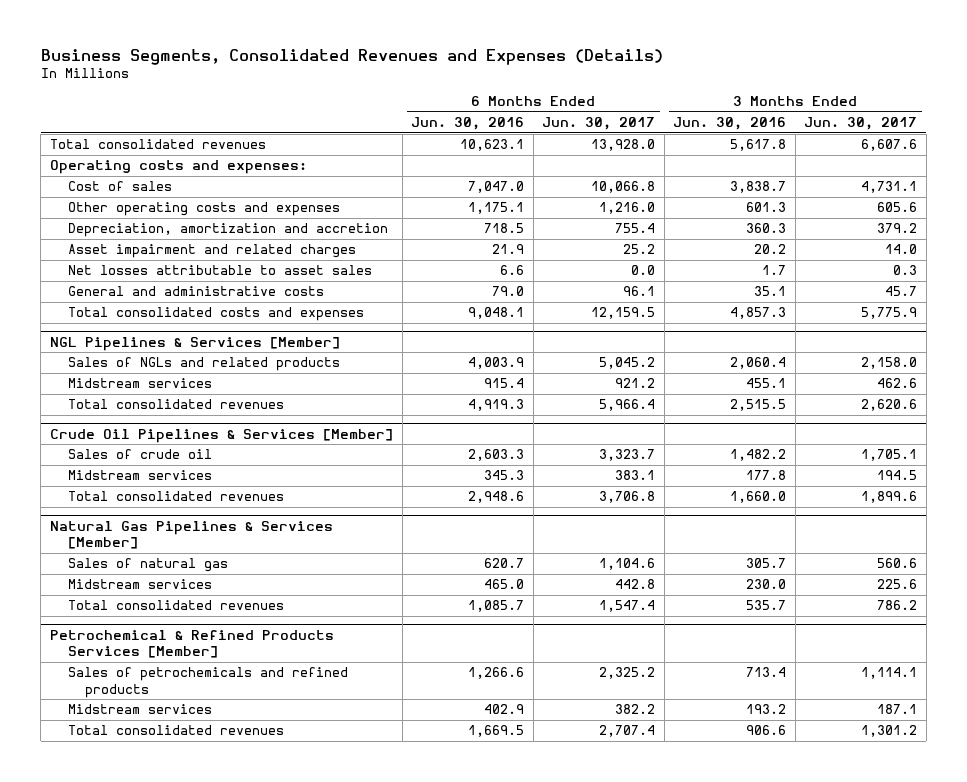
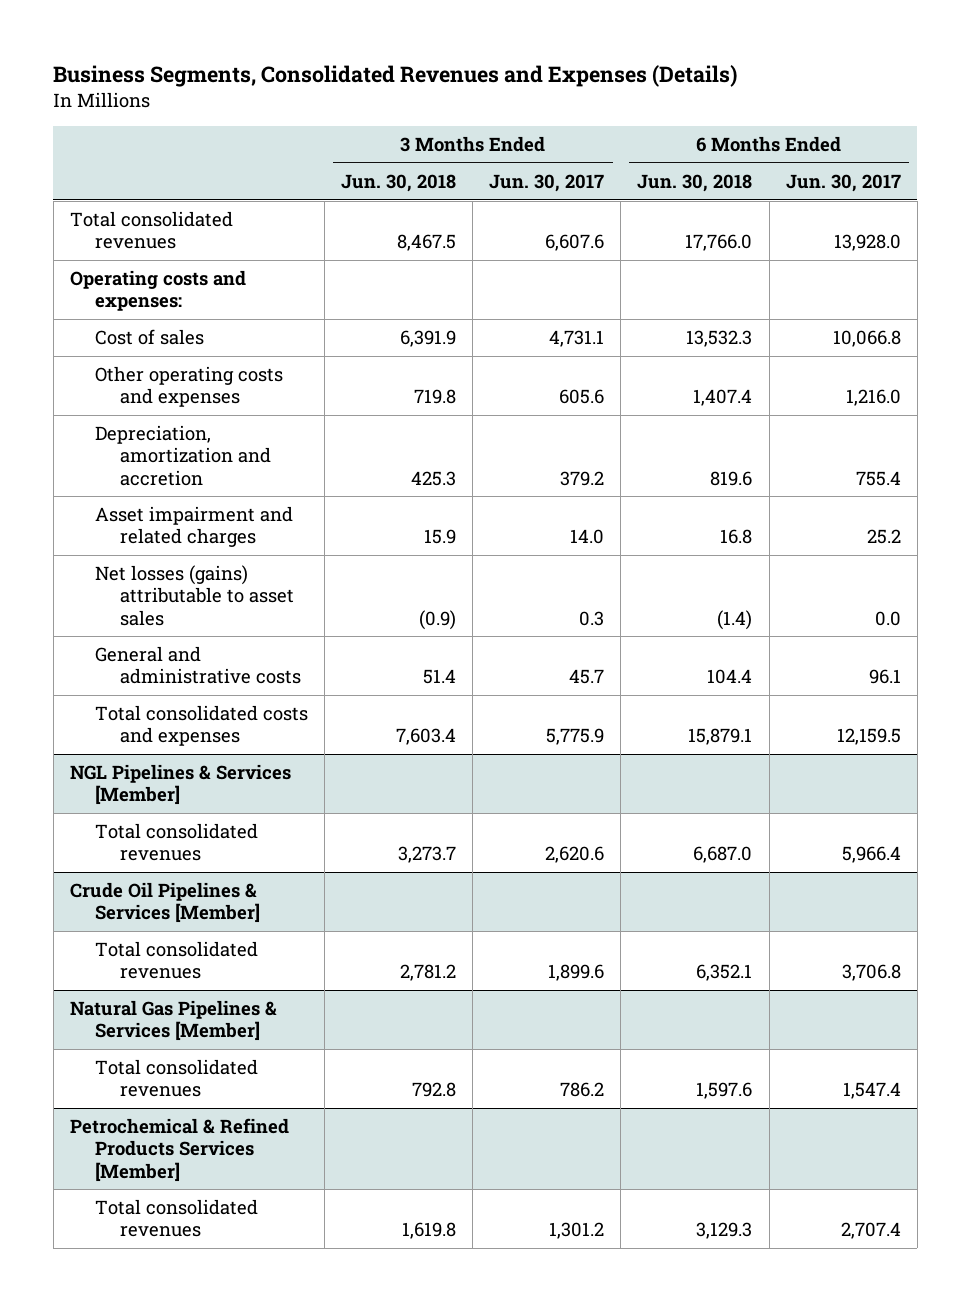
[411,117,525,131] Jun. 30, 2016 -> none
[673,117,787,131] Jun. 30, 2016 -> none
none -> [340,173,456,192] Jun. 30, 2018
none -> [637,173,753,192] Jun. 30, 2018
[67,265,372,276] Net losses attributable to asset sales -> [94,565,294,626] Net losses (gains) attributable to asset sales
[67,357,340,372] Sales of NGLs and related products -> none
[67,378,212,389] Midstream services -> none
[67,449,212,460] Sales of crude oil -> none
[67,470,212,481] Midstream services -> none
[67,558,228,573] Sales of natural gas -> none
[67,579,212,590] Midstream services -> none
[67,667,348,698] Sales of petrochemicals and refined products -> none
[67,704,212,715] Midstream services -> none

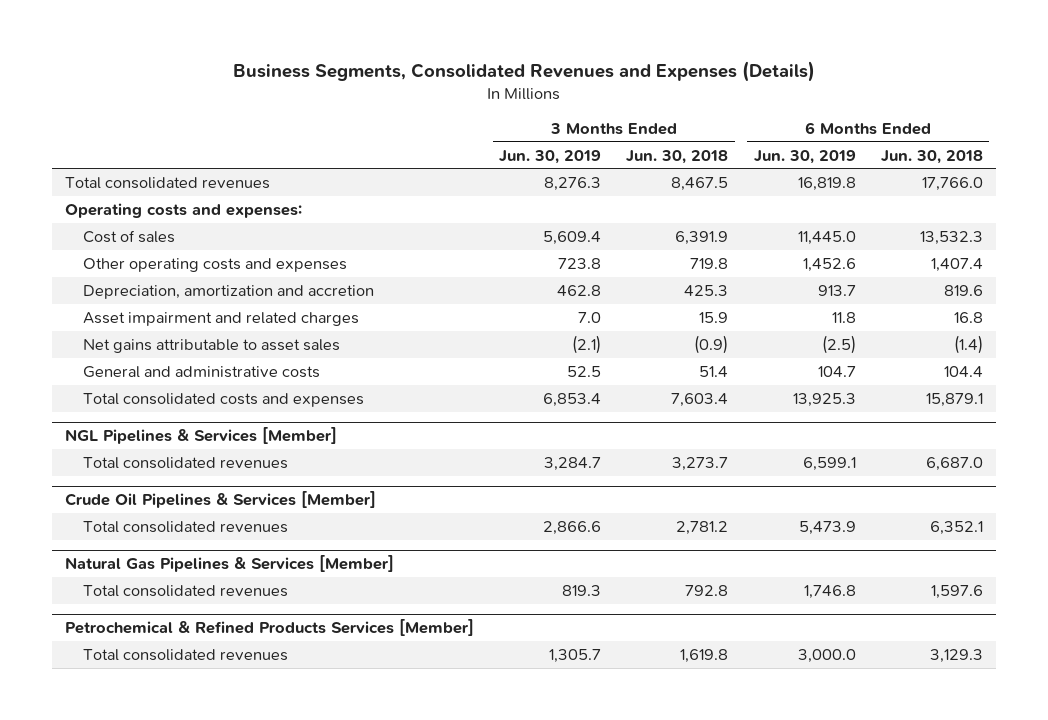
[489,173,605,192] Jun. 30, 2017 -> none
[785,173,901,192] Jun. 30, 2017 -> none
none -> [498,149,601,164] Jun. 30, 2019
none -> [753,149,856,164] Jun. 30, 2019
[94,565,294,626] Net losses (gains) attributable to asset sales -> [83,338,341,353] Net gains attributable to asset sales

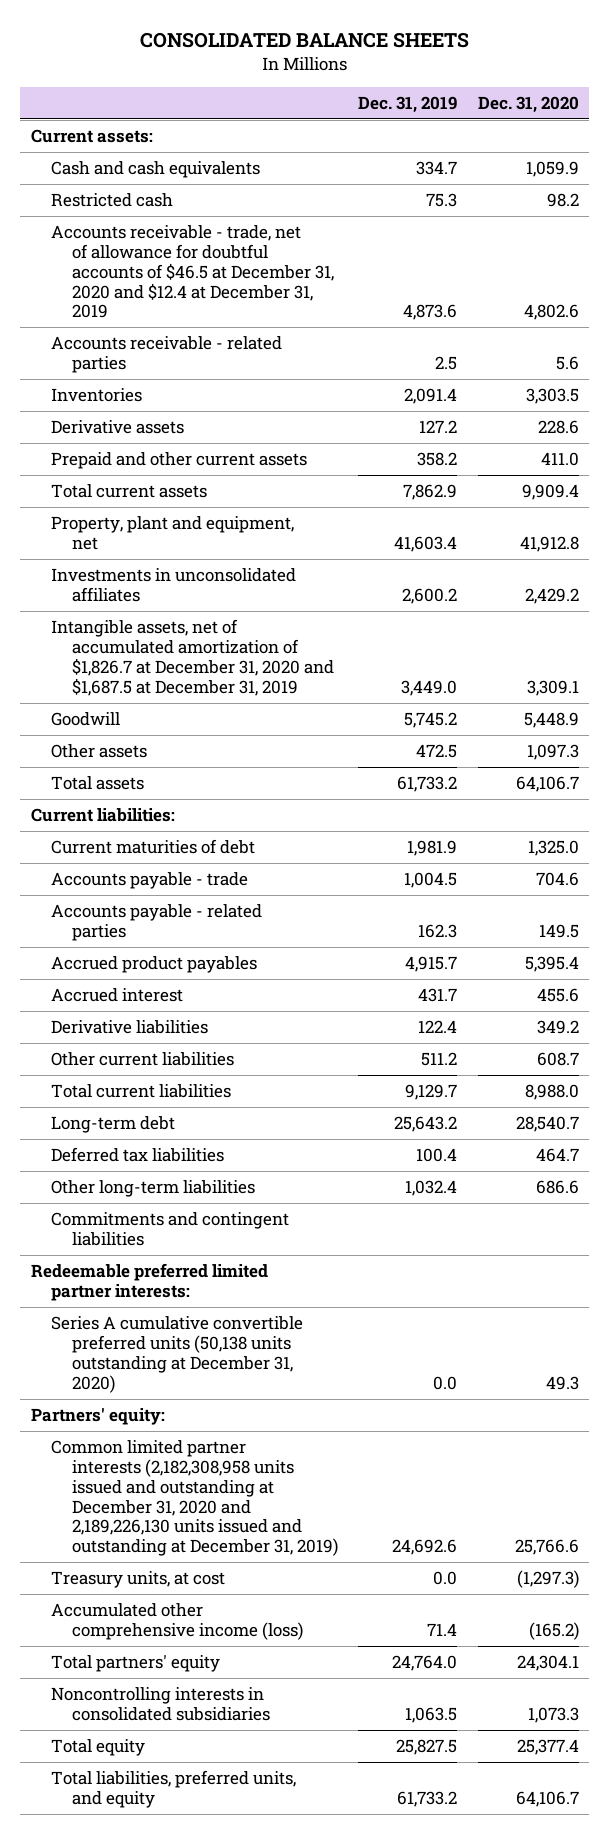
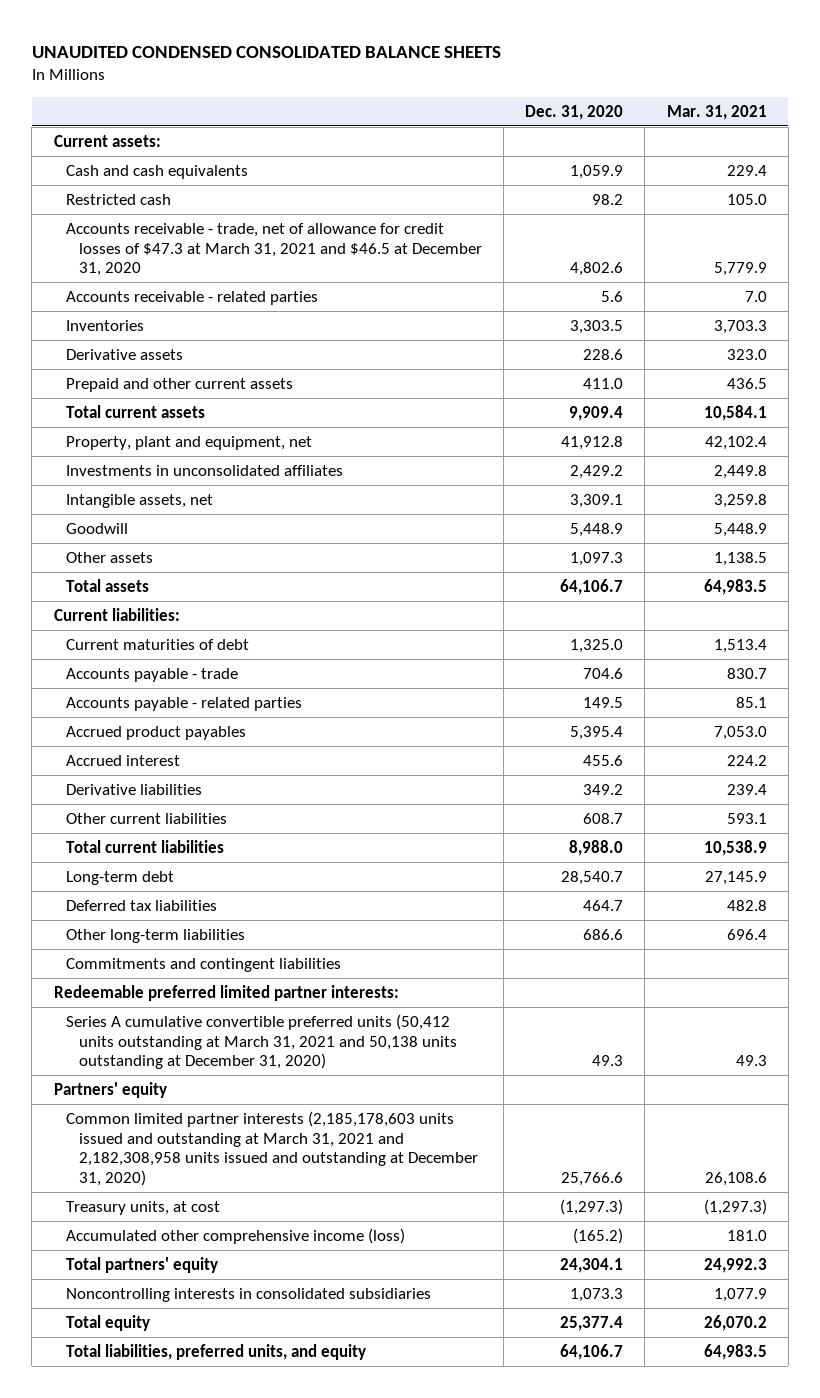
[139,31,469,48] CONSOLIDATED BALANCE SHEETS -> [31,45,501,58] UNAUDITED CONDENSED CONSOLIDATED BALANCE SHEETS
[358,95,458,113] Dec. 31, 2019 -> none
none -> [666,104,767,120] Mar. 31, 2021
[51,225,334,319] Accounts receivable - trade, net of allowance for doubtful accounts of $46.5 at December 31, 2020 and $12.4 at December 31, 2019 -> [66,222,483,277] Accounts receivable - trade, net of allowance for credit losses of $47.3 at March 31, 2021 and $46.5 at December 31, 2020
[51,619,334,696] Intangible assets, net of accumulated amortization of $1,826.7 at December 31, 2020 and $1,687.5 at December 31, 2019 -> [66,493,214,508] Intangible assets, net
[51,1316,304,1393] Series A cumulative convertible preferred units (50,138 units outstanding at December 31, 2020) -> [66,1013,458,1070] Series A cumulative convertible preferred units (50,412 units outstanding at March 31, 2021 and 50,138 units outstanding at December 31, 2020)
[30,1408,165,1426] Partners' equity: -> [53,1081,167,1098] Partners' equity
[51,1440,338,1557] Common limited partner interests (2,182,308,958 units issued and outstanding at December 31, 2020 and 2,189,226,130 units issued and outstanding at December 31, 2019) -> [66,1110,479,1186] Common limited partner interests (2,185,178,603 units issued and outstanding at March 31, 2021 and 2,182,308,958 units issued and outstanding at December 31, 2020)

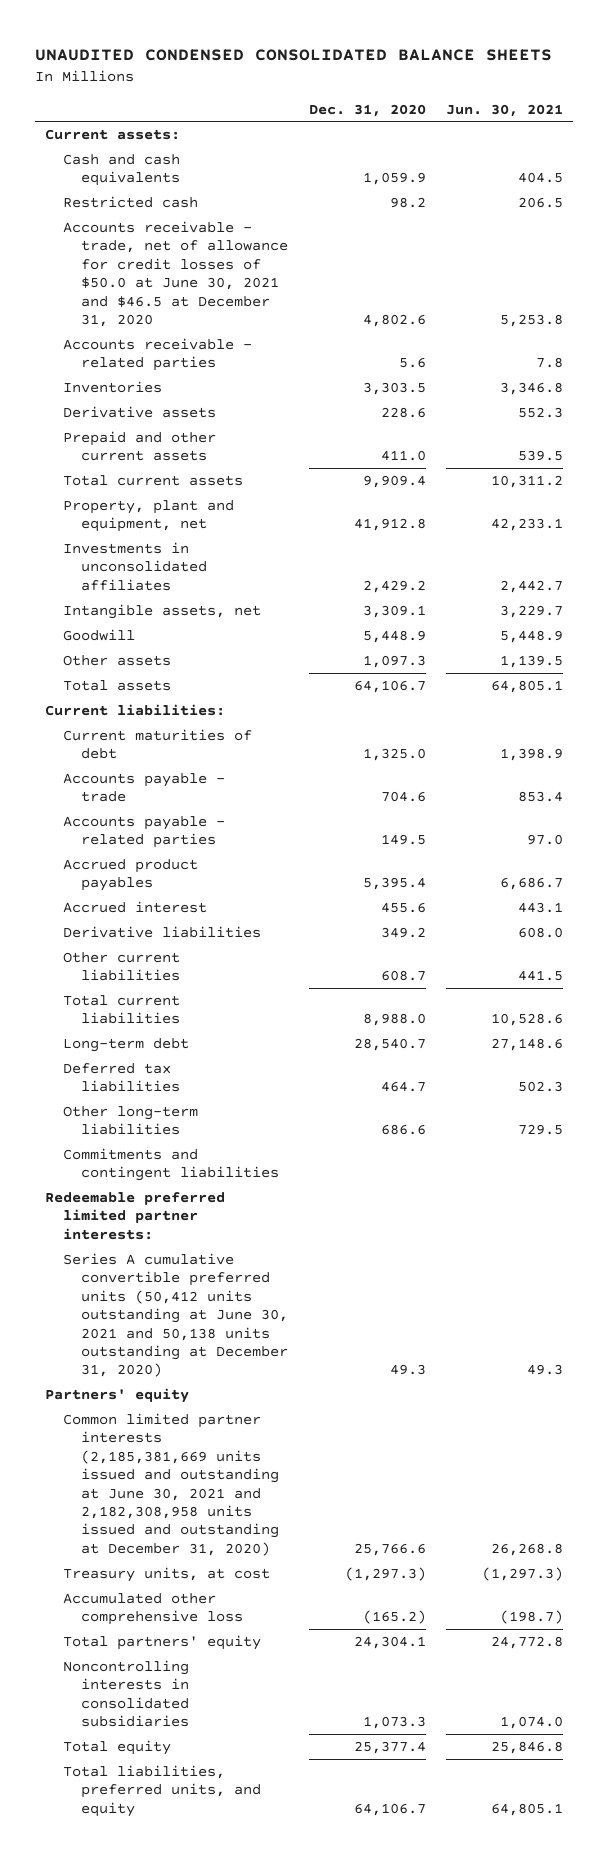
[666,104,767,120] Mar. 31, 2021 -> none
none -> [445,103,563,117] Jun. 30, 2021
[66,222,483,277] Accounts receivable - trade, net of allowance for credit losses of $47.3 at March 31, 2021 and $46.5 at December 31, 2020 -> [63,220,289,328] Accounts receivable - trade, net of allowance for credit losses of $50.0 at June 30, 2021 and $46.5 at December 31, 2020
[66,1013,458,1070] Series A cumulative convertible preferred units (50,412 units outstanding at March 31, 2021 and 50,138 units outstanding at December 31, 2020) -> [63,1252,289,1378] Series A cumulative convertible preferred units (50,412 units outstanding at June 30, 2021 and 50,138 units outstanding at December 31, 2020)
[66,1110,479,1186] Common limited partner interests (2,185,178,603 units issued and outstanding at March 31, 2021 and 2,182,308,958 units issued and outstanding at December 31, 2020) -> [63,1412,280,1556] Common limited partner interests (2,185,381,669 units issued and outstanding at June 30, 2021 and 2,182,308,958 units issued and outstanding at December 31, 2020)
[66,1227,406,1244] Accumulated other comprehensive income (loss) -> [63,1592,244,1626] Accumulated other comprehensive loss

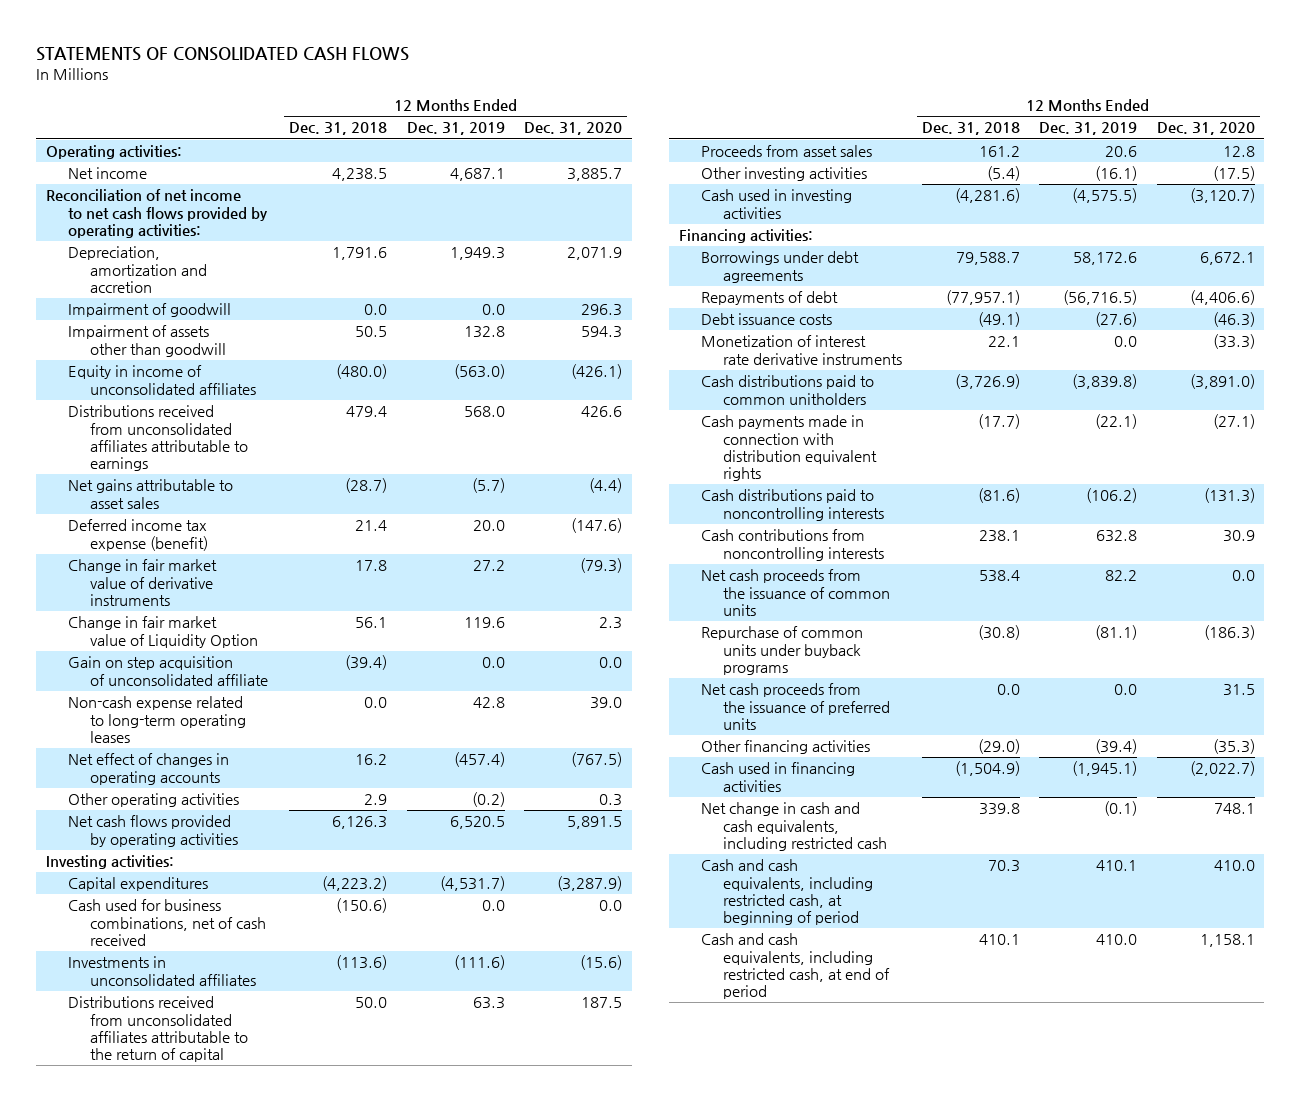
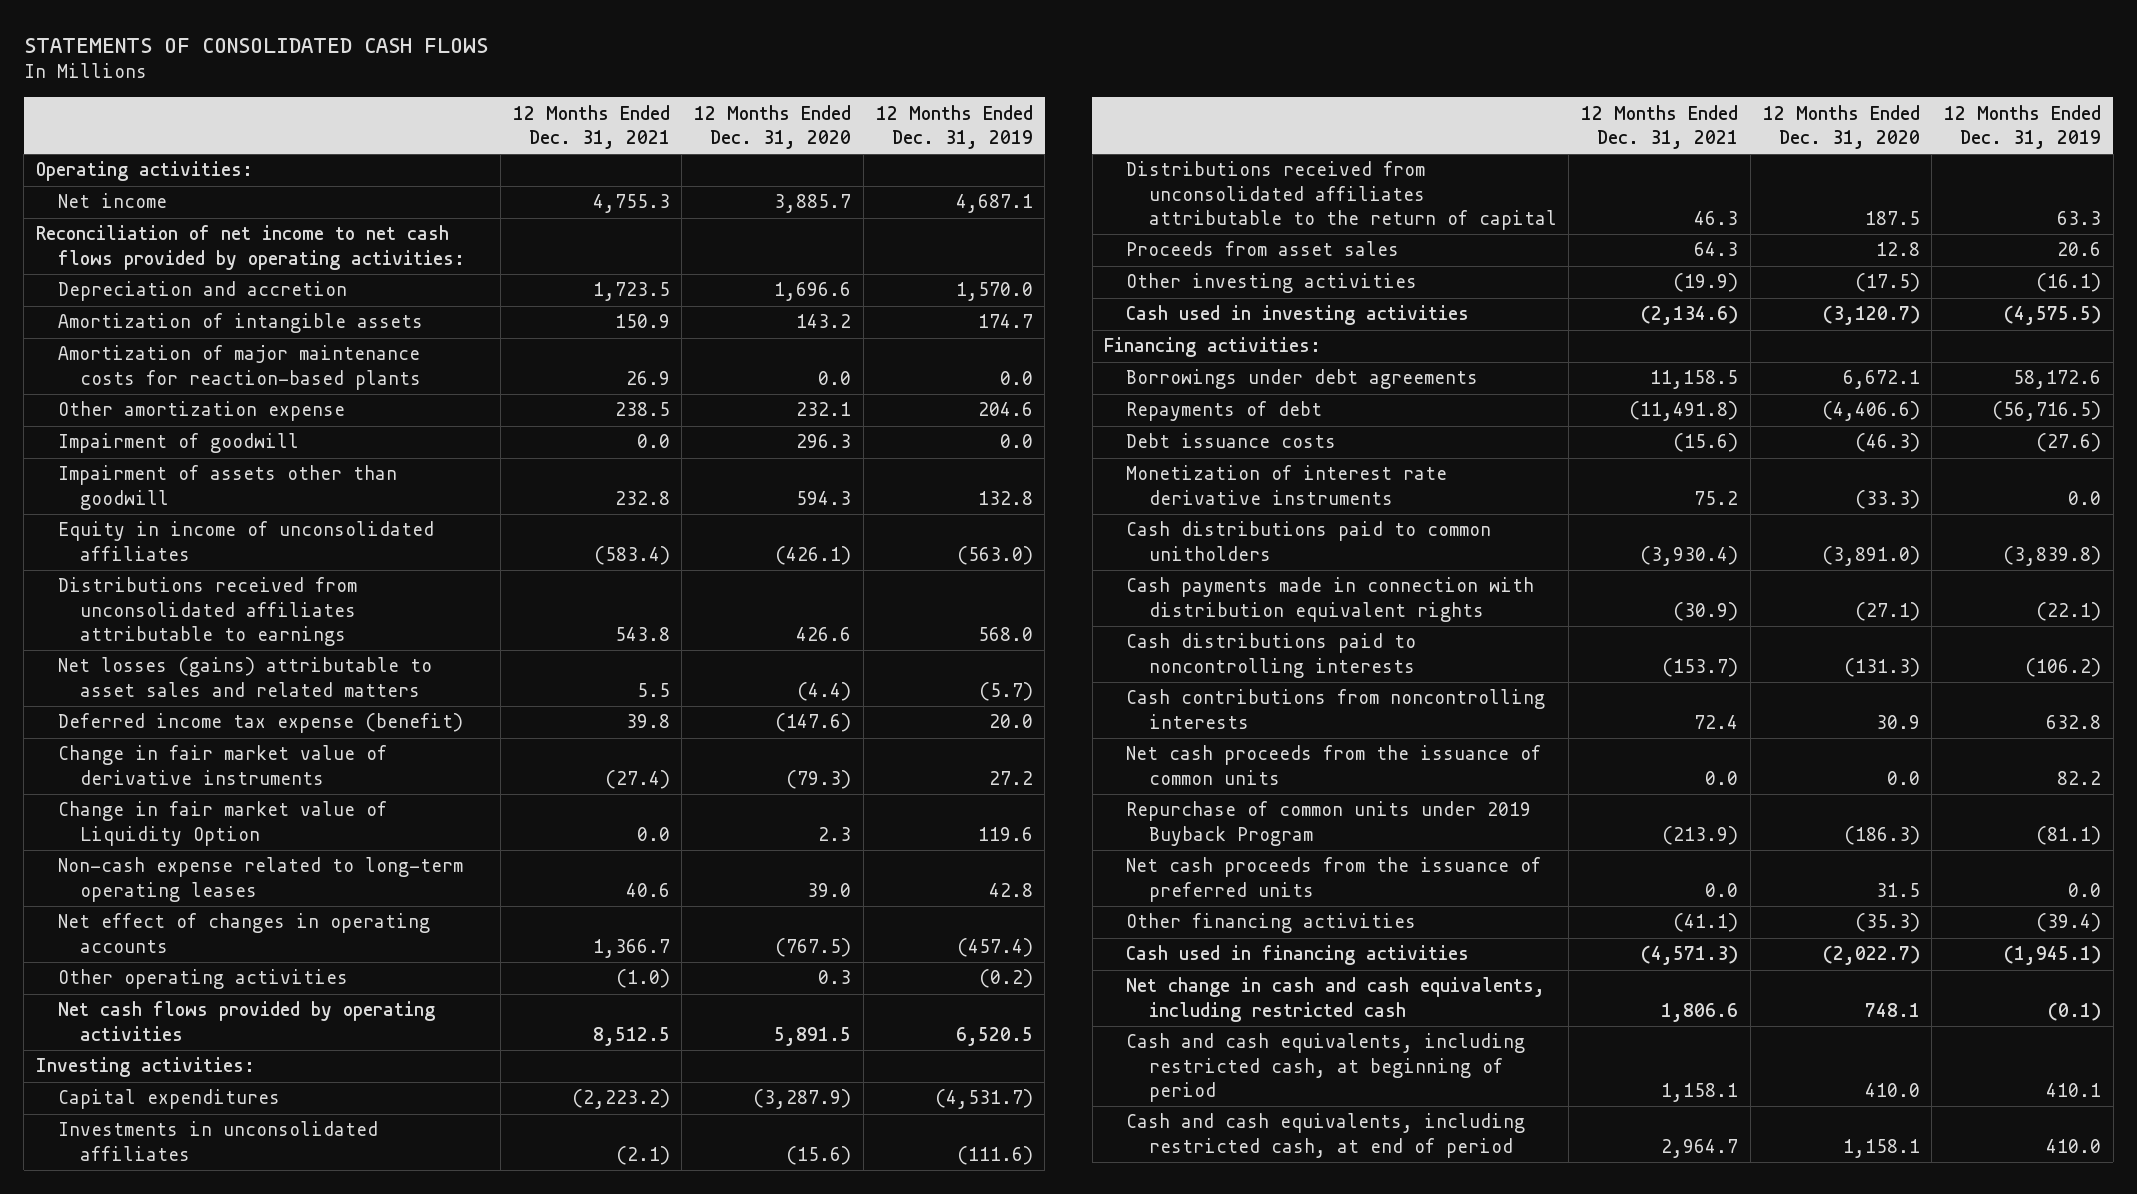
[289,122,388,136] Dec. 31, 2018 -> none
none -> [512,104,670,149] 12 Months Ended Dec. 31, 2021
[68,246,208,293] Depreciation, amortization and accretion -> [58,281,348,302] Depreciation and accretion
[449,247,505,261] 1,949.3 -> [955,282,1033,302] 1,570.0
[567,247,623,261] 2,071.9 -> [774,282,852,302] 1,696.6
none -> [58,313,424,334] Amortization of intangible assets
none -> [58,345,422,390] Amortization of major maintenance costs for reaction-based plants
none -> [58,401,346,422] Other amortization expense
[68,479,234,509] Net gains attributable to asset sales -> [58,657,433,697] Net losses (gains) attributable to asset sales and related matters
[68,656,269,686] Gain on step acquisition of unconsolidated affiliate -> none
[68,899,267,946] Cash used for business combinations, net of cash received -> none
[700,626,863,675] Repurchase of common units under buyback programs -> [1126,801,1532,846] Repurchase of common units under 2019 Buyback Program

